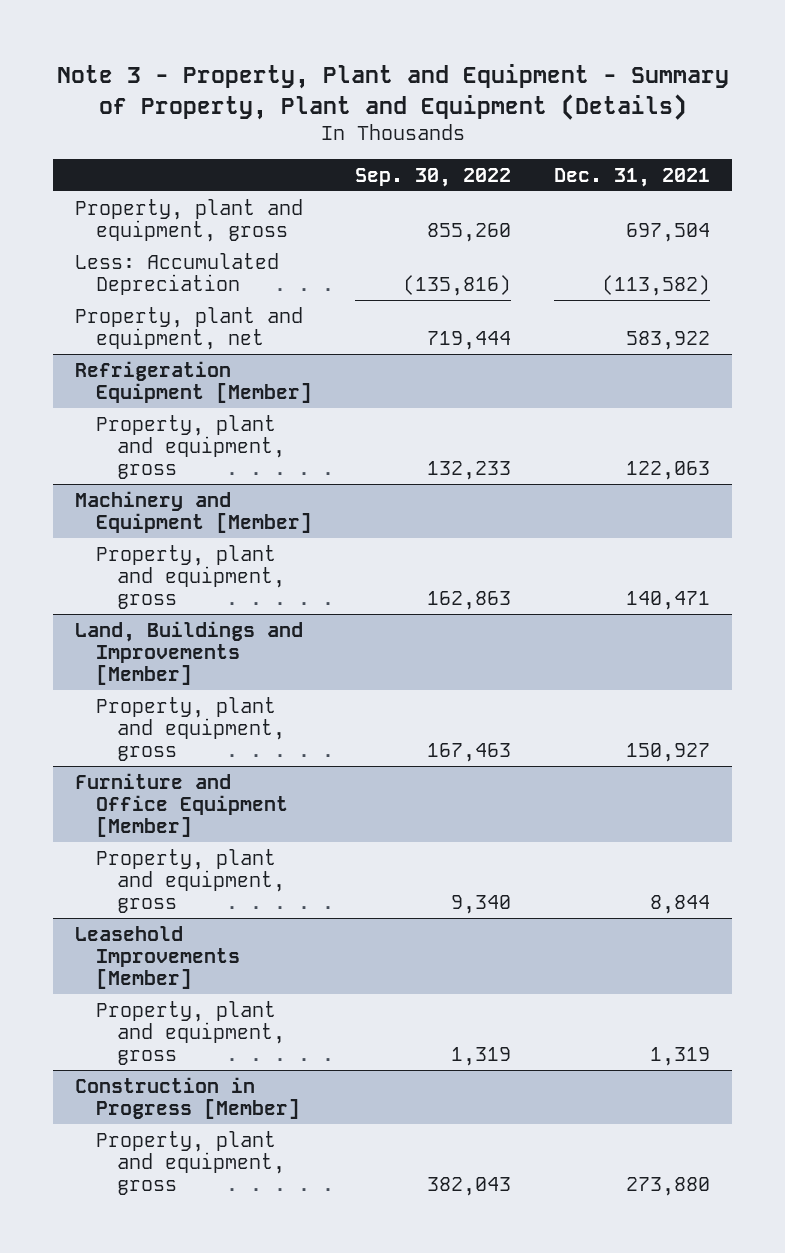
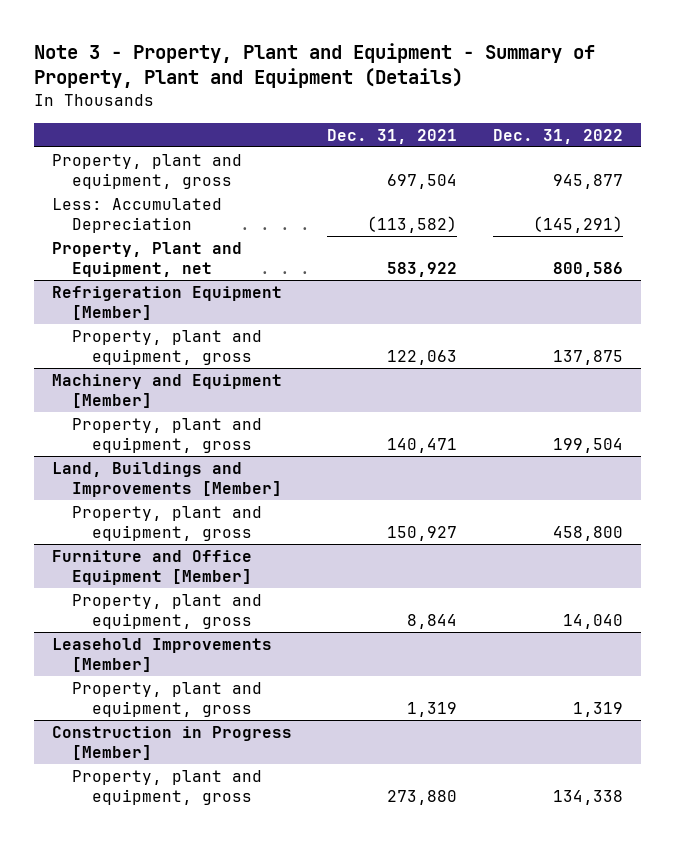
[355,167,512,187] Sep. 30, 2022 -> none
none -> [493,128,624,144] Dec. 31, 2022
[74,306,303,350] Property, plant and equipment, net -> [51,242,242,278] Property, Plant and Equipment, net

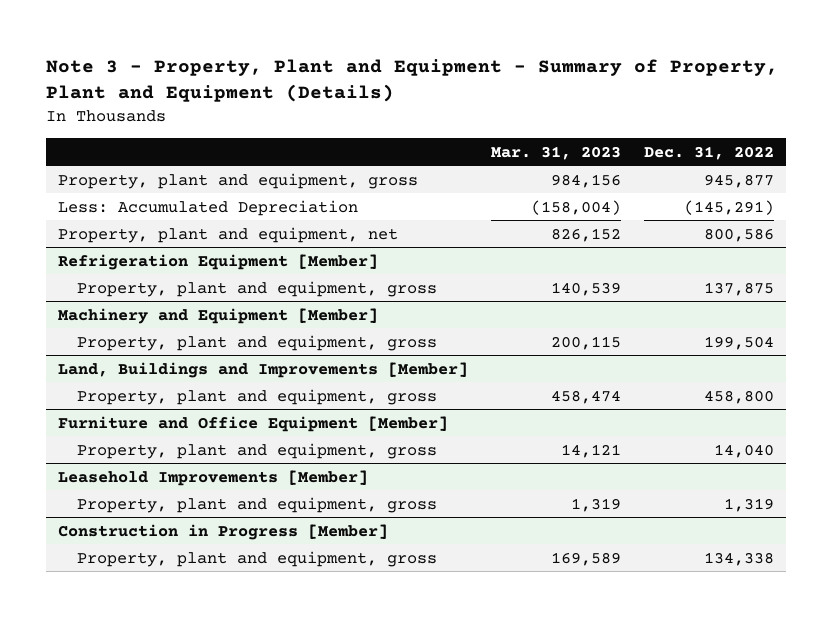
[327,128,458,144] Dec. 31, 2021 -> none
none -> [491,145,622,160] Mar. 31, 2023
[51,242,242,278] Property, Plant and Equipment, net -> [57,226,398,243] Property, plant and equipment, net

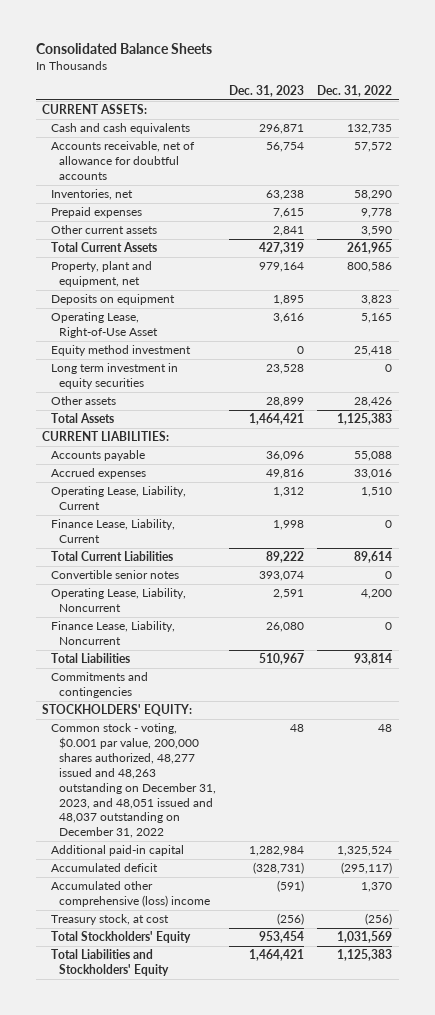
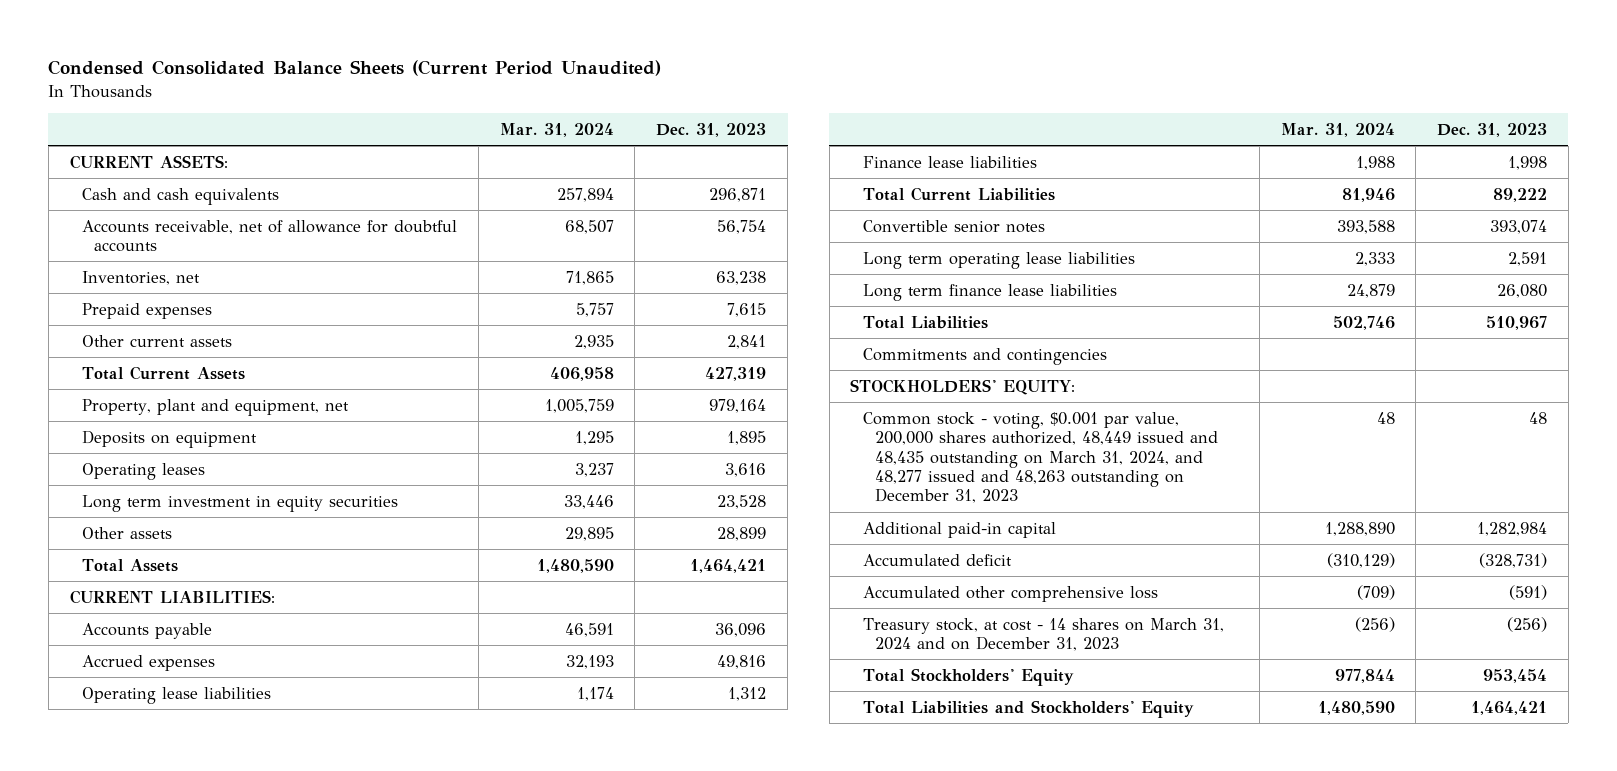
[35,43,212,55] Consolidated Balance Sheets -> [48,60,662,77] Condensed Consolidated Balance Sheets (Current Period Unaudited)
[317,85,393,98] Dec. 31, 2022 -> none
none -> [499,122,614,137] Mar. 31, 2024
[50,345,191,357] Equity method investment -> none
[50,312,159,339] Operating Lease, Right-of-Use Asset -> [82,462,206,480] Operating leases
[50,486,186,511] Operating Lease, Liability, Current -> [82,686,272,704] Operating lease liabilities
[50,519,175,544] Finance Lease, Liability, Current -> [862,155,1037,168] Finance lease liabilities
[50,588,186,613] Operating Lease, Liability, Noncurrent -> [862,251,1135,269] Long term operating lease liabilities
[50,621,175,646] Finance Lease, Liability, Noncurrent -> [862,283,1117,301] Long term finance lease liabilities
[50,723,217,839] Common stock - voting, $0.001 par value, 200,000 shares authorized, 48,277 issued and 48,263 outstanding on December 31, 2023, and 48,051 issued and 48,037 outstanding on December 31, 2022 -> [862,411,1219,504] Common stock - voting, $0.001 par value, 200,000 shares authorized, 48,449 issued and 48,435 outstanding on March 31, 2024, and 48,277 issued and 48,263 outstanding on December 31, 2023
[50,881,211,908] Accumulated other comprehensive (loss) income -> [862,585,1158,602] Accumulated other comprehensive loss
[50,914,169,926] Treasury stock, at cost -> [862,617,1224,652] Treasury stock, at cost - 14 shares on March 31, 2024 and on December 31, 2023

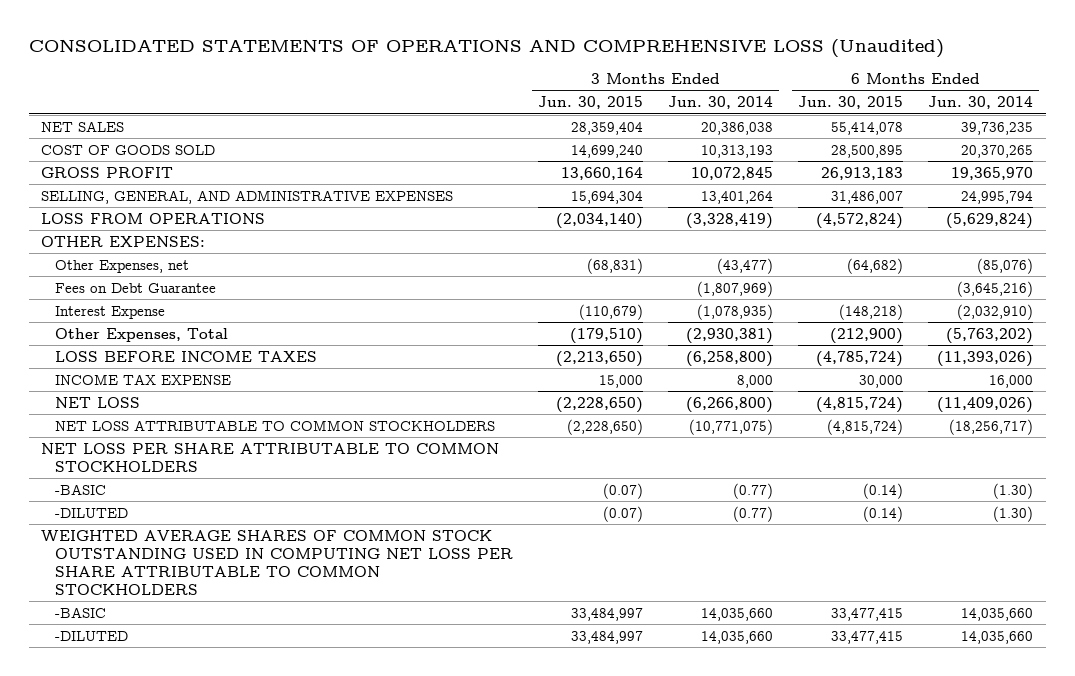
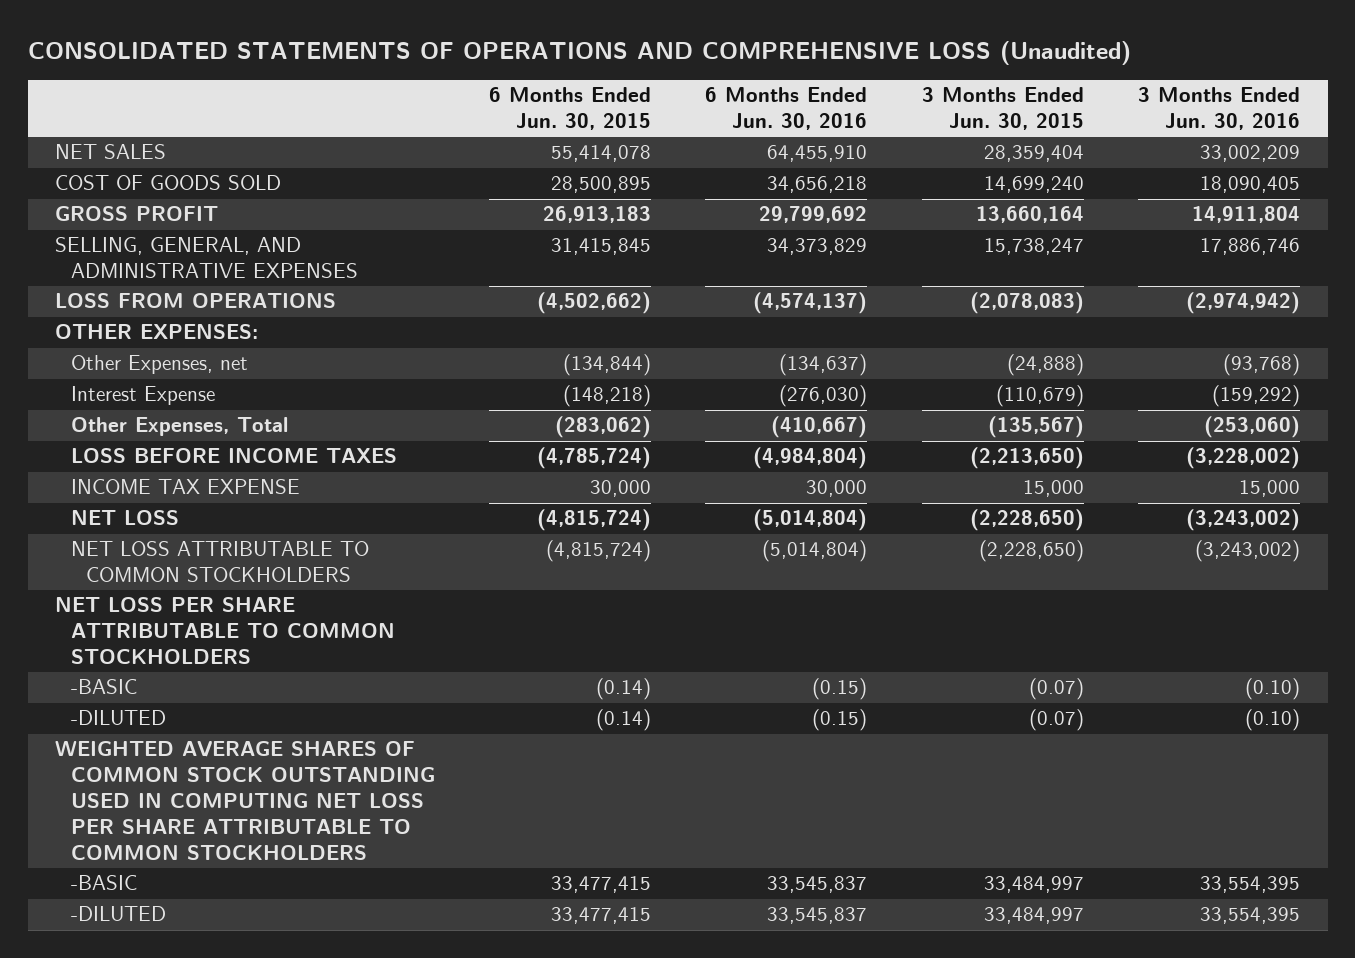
[668,96,774,110] Jun. 30, 2014 -> none
[928,96,1034,110] Jun. 30, 2014 -> none
none -> [705,87,868,130] 6 Months Ended Jun. 30, 2016
none -> [1138,87,1301,130] 3 Months Ended Jun. 30, 2016
[571,190,644,204] 15,694,304 -> [983,238,1084,256] 15,738,247
[831,190,904,204] 31,486,007 -> [550,238,651,256] 31,415,845
[556,212,644,229] (2,034,140) -> [969,292,1084,315] (2,078,083)
[816,212,904,229] (4,572,824) -> [536,292,651,315] (4,502,662)
[55,282,217,293] Fees on Debt Guarantee -> none
[587,257,644,274] (68,831) -> [1006,354,1084,377] (24,888)
[847,257,904,274] (64,682) -> [562,354,651,377] (134,844)
[570,327,644,344] (179,510) -> [987,416,1084,439] (135,567)
[830,327,904,344] (212,900) -> [554,416,651,439] (283,062)

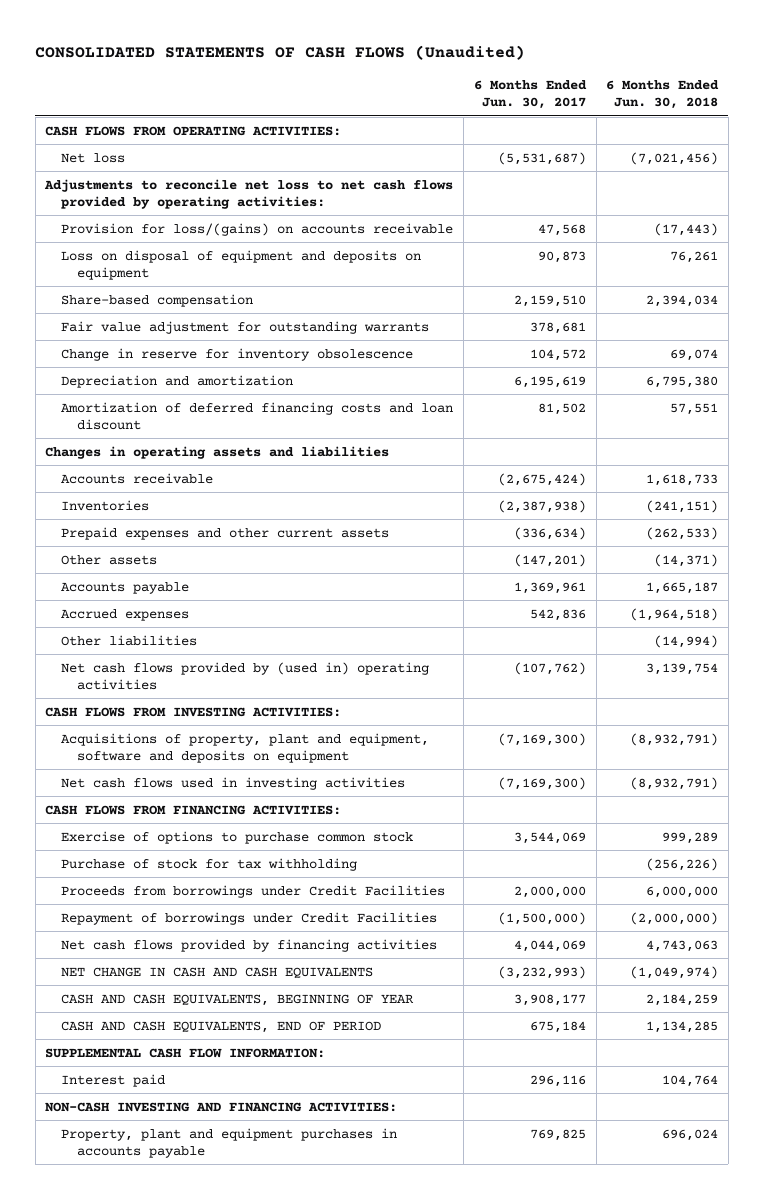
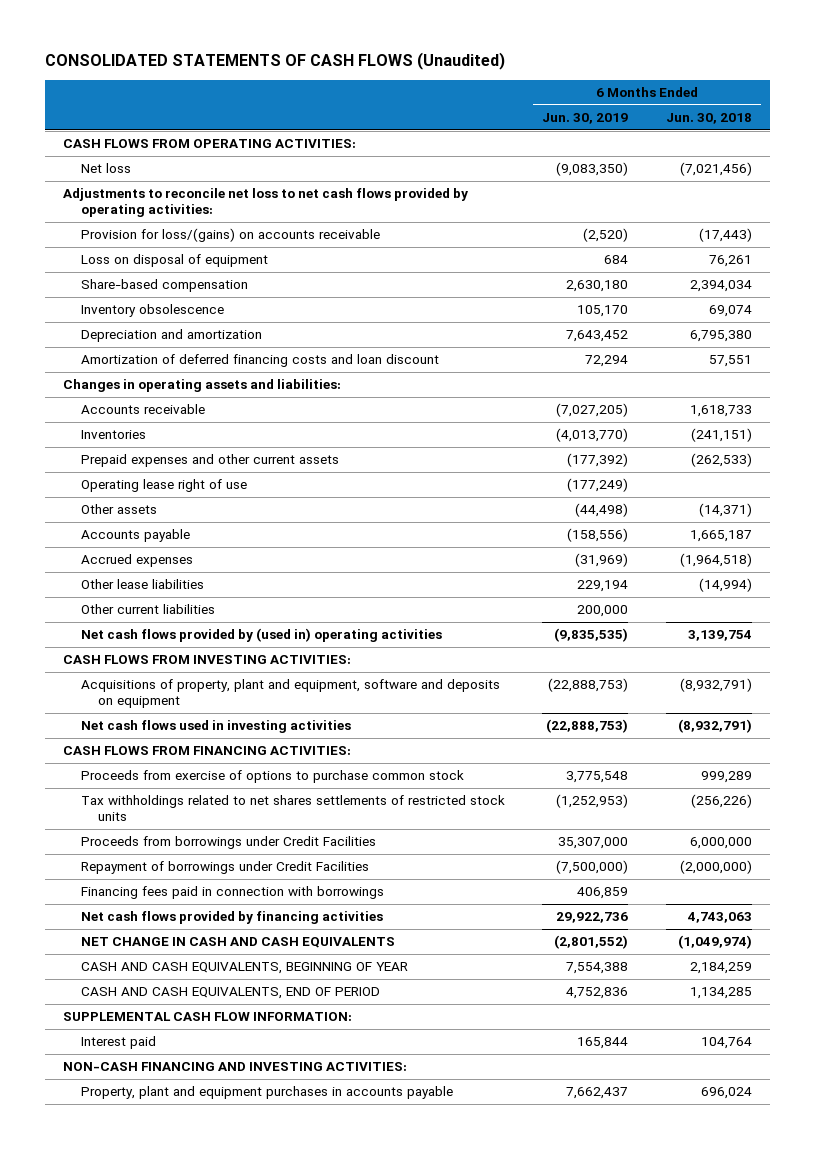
[473,80,587,110] 6 Months Ended Jun. 30, 2017 -> none
none -> [542,112,629,124] Jun. 30, 2019
[61,249,422,280] Loss on disposal of equipment and deposits on equipment -> [80,254,268,268] Loss on disposal of equipment
[61,320,430,334] Fair value adjustment for outstanding warrants -> none
[61,347,414,361] Change in reserve for inventory obsolescence -> [80,304,224,318] Inventory obsolescence
[45,445,390,459] Changes in operating assets and liabilities -> [63,379,342,393] Changes in operating assets and liabilities:
none -> [80,479,247,493] Operating lease right of use
[61,634,198,646] Other liabilities -> [80,579,204,590] Other lease liabilities
none -> [80,604,215,615] Other current liabilities
[61,830,414,844] Exercise of options to purchase common stock -> [80,770,464,784] Proceeds from exercise of options to purchase common stock
[61,857,358,871] Purchase of stock for tax withholding -> [80,795,505,822] Tax withholdings related to net shares settlements of restricted stock units
none -> [80,886,384,900] Financing fees paid in connection with borrowings
[45,1101,398,1112] NON-CASH INVESTING AND FINANCING ACTIVITIES: -> [63,1062,408,1072] NON-CASH FINANCING AND INVESTING ACTIVITIES:

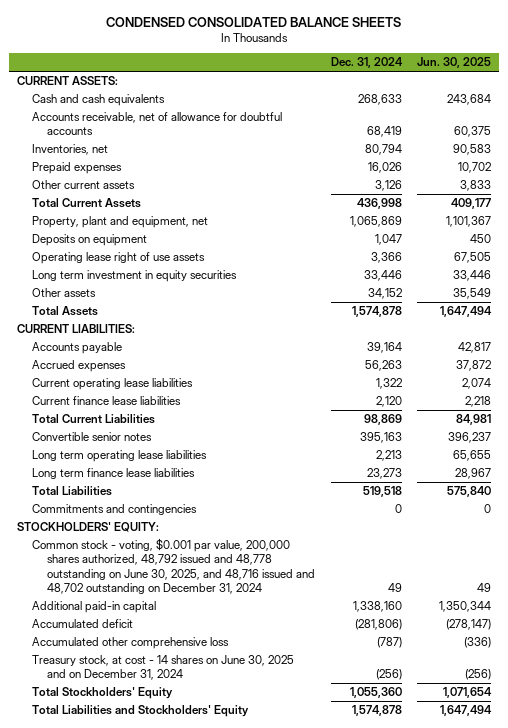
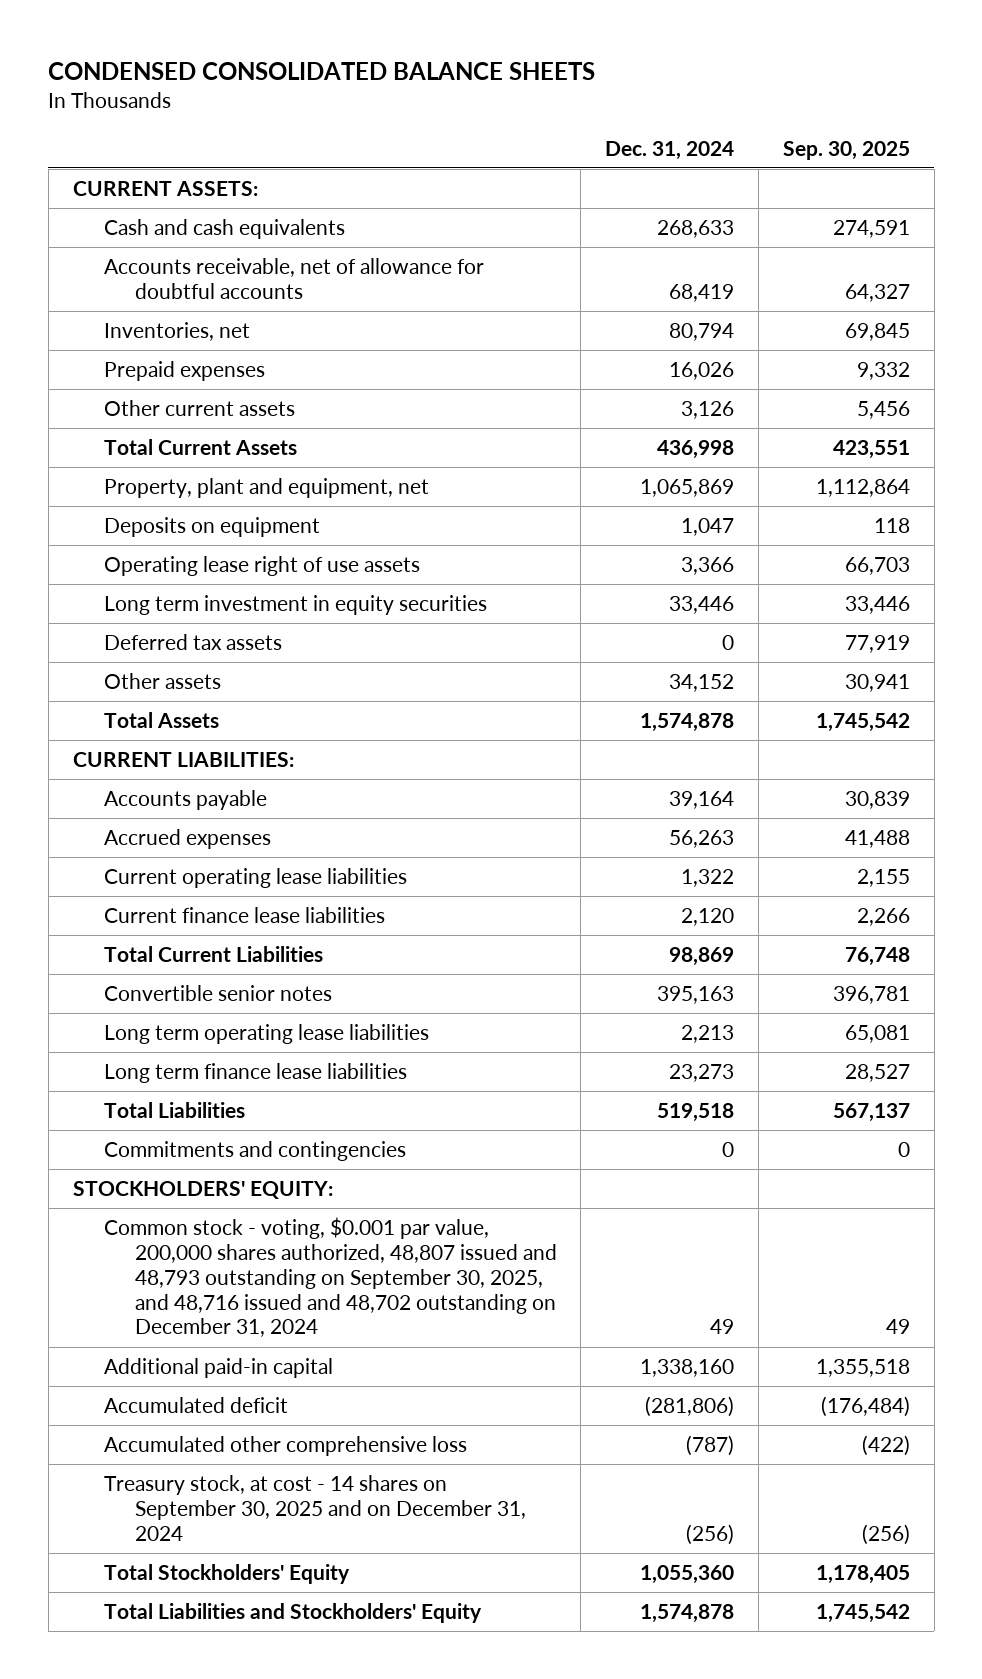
[417,57,492,69] Jun. 30, 2025 -> none
none -> [782,140,910,160] Sep. 30, 2025
none -> [103,633,282,650] Deferred tax assets
[32,538,316,595] Common stock - voting, $0.001 par value, 200,000 shares authorized, 48,792 issued and 48,778 outstanding on June 30, 2025, and 48,716 issued and 48,702 outstanding on December 31, 2024 -> [103,1216,557,1338] Common stock - voting, $0.001 par value, 200,000 shares authorized, 48,807 issued and 48,793 outstanding on September 30, 2025, and 48,716 issued and 48,702 outstanding on December 31, 2024
[32,655,295,681] Treasury stock, at cost - 14 shares on June 30, 2025 and on December 31, 2024 -> [103,1474,526,1541] Treasury stock, at cost - 14 shares on September 30, 2025 and on December 31, 2024

